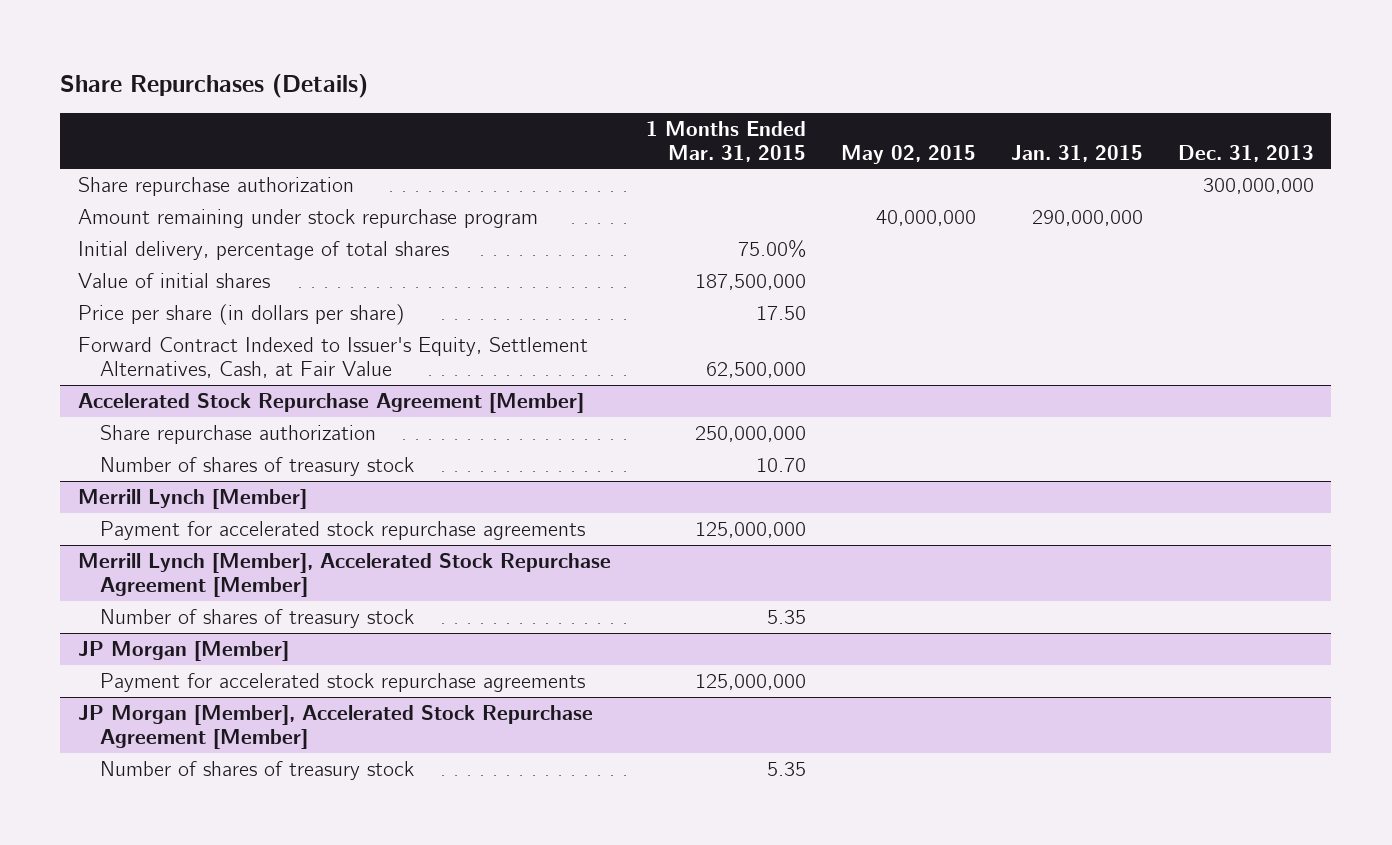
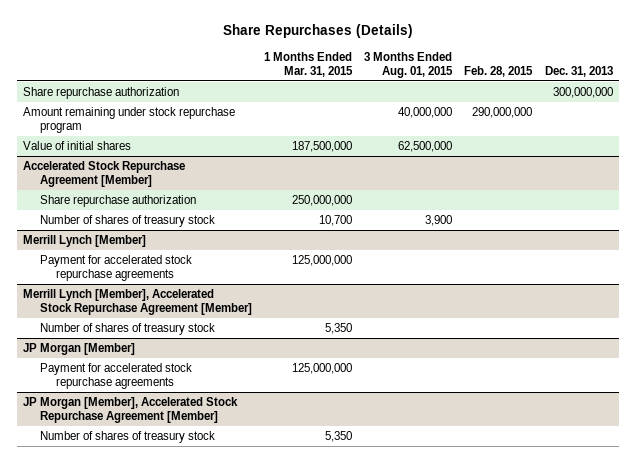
[840,144,976,164] May 02, 2015 -> none
[1010,144,1143,162] Jan. 31, 2015 -> none
none -> [364,51,454,78] 3 Months Ended Aug. 01, 2015
none -> [464,65,534,77] Feb. 28, 2015
[77,240,449,260] Initial delivery, percentage of total shares -> none
[77,303,405,325] Price per share (in dollars per share) -> none
[77,336,588,378] Forward Contract Indexed to Issuer's Equity, Settlement Alternatives, Cash, at Fair Value -> none
[755,457,806,472] 10.70 -> [319,214,353,226] 10,700
[766,609,806,624] 5.35 -> [325,322,353,334] 5,350
[766,761,806,776] 5.35 -> [325,430,353,442] 5,350

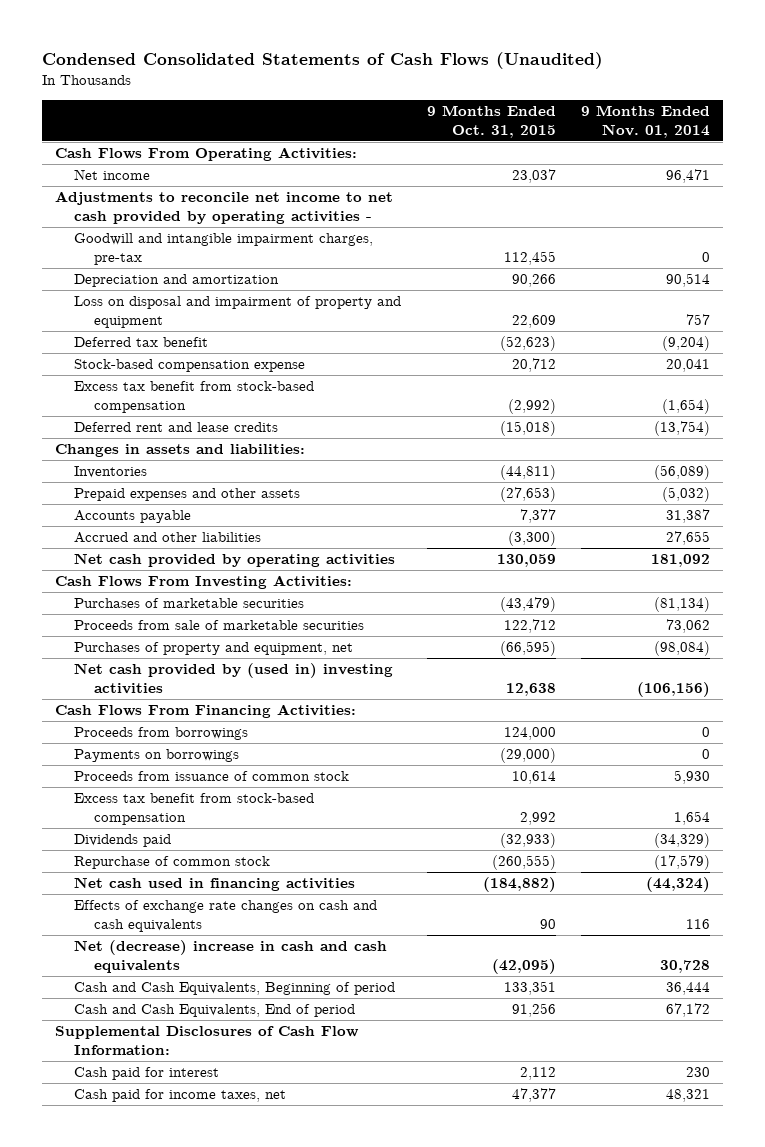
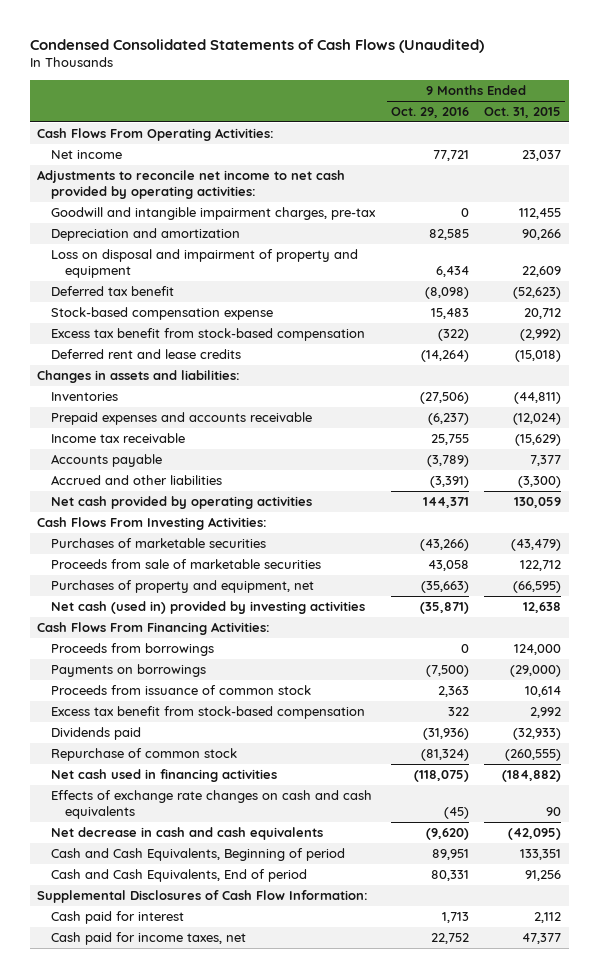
[581,105,711,138] 9 Months Ended Nov. 01, 2014 -> none
none -> [390,107,469,119] Oct. 29, 2016
[55,191,394,224] Adjustments to reconcile net income to net cash provided by operating activities - -> [37,169,346,200] Adjustments to reconcile net income to net cash provided by operating activities:
[74,488,301,502] Prepaid expenses and other assets -> [51,411,313,425] Prepaid expenses and accounts receivable
[499,487,556,503] (27,653) -> [513,412,562,425] (12,024)
none -> [51,432,186,443] Income tax receivable
[74,663,394,694] Net cash provided by (used in) investing activities -> [51,600,366,614] Net cash (used in) provided by investing activities
[74,940,388,973] Net (decrease) increase in cash and cash equivalents -> [51,826,324,840] Net decrease in cash and cash equivalents

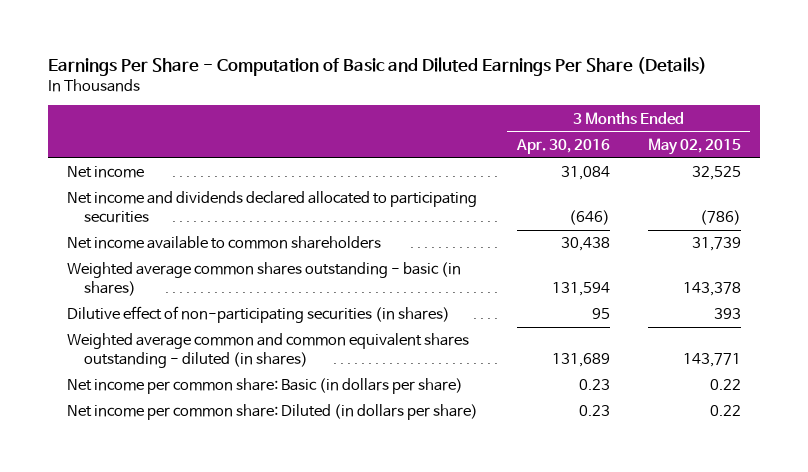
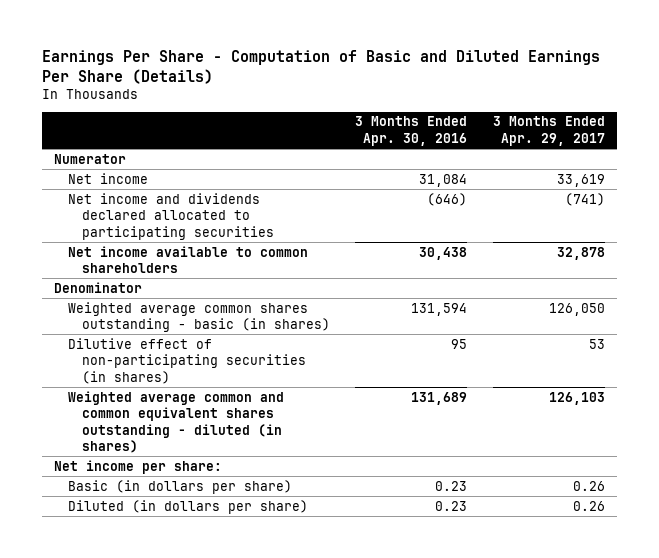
[647,137,741,155] May 02, 2015 -> none
none -> [492,116,605,146] 3 Months Ended Apr. 29, 2017
none -> [54,153,127,164] Numerator
none -> [54,281,143,293] Denominator
none -> [54,459,223,474] Net income per share:
[67,378,464,395] Net income per common share: Basic (in dollars per share) -> [68,479,293,494] Basic (in dollars per share)
[67,404,479,421] Net income per common share: Diluted (in dollars per share) -> [68,499,309,514] Diluted (in dollars per share)

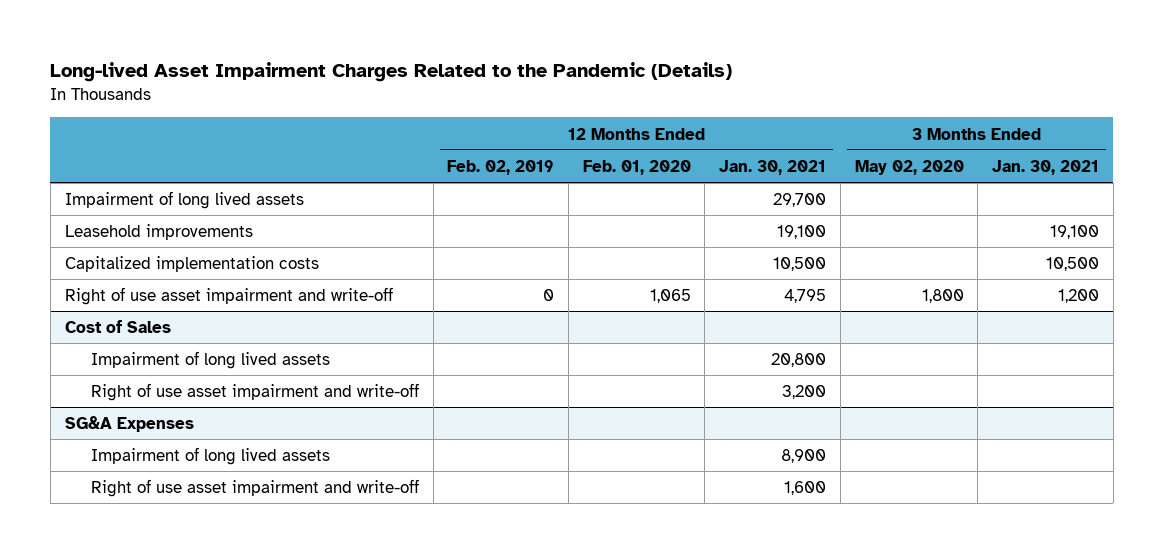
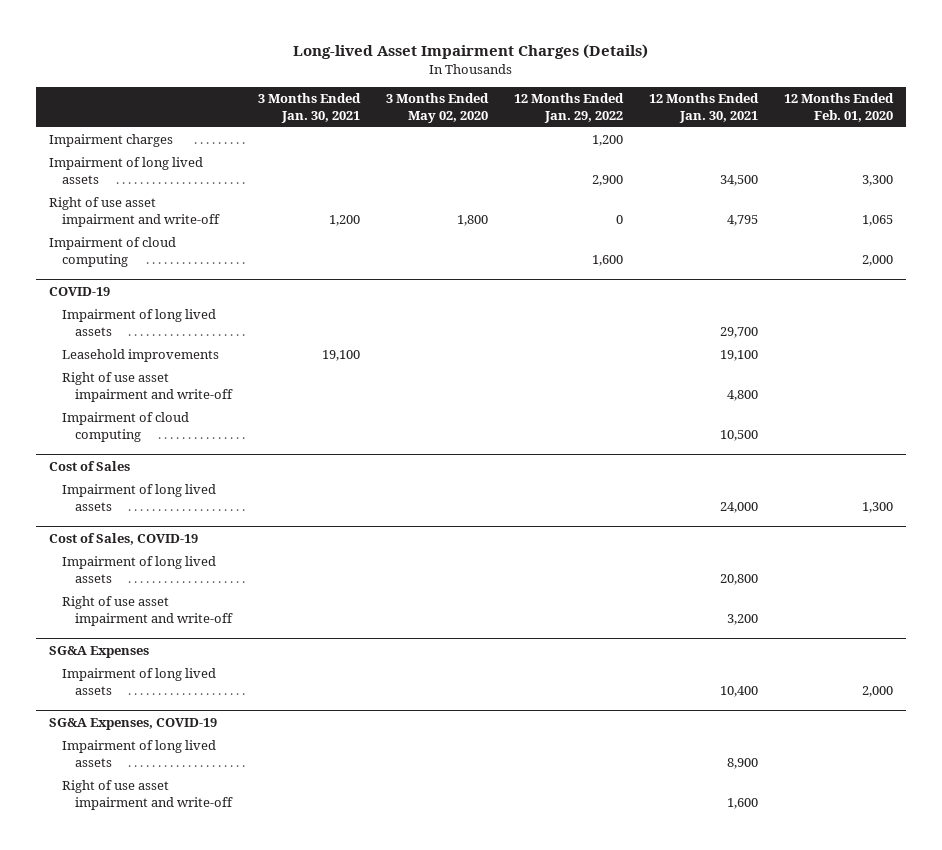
[50,62,733,83] Long-lived Asset Impairment Charges Related to the Pandemic (Details) -> [292,44,648,60] Long-lived Asset Impairment Charges (Details)
[447,159,555,175] Feb. 02, 2019 -> none
none -> [514,93,625,123] 12 Months Ended Jan. 29, 2022
none -> [48,134,173,148] Impairment charges
none -> [48,157,203,184] Impairment of long lived assets
[64,287,393,306] Right of use asset impairment and write-off -> [48,197,220,227] Right of use asset impairment and write-off
none -> [48,237,176,267] Impairment of cloud computing
none -> [48,286,110,296] COVID-19
[64,256,319,273] Capitalized implementation costs -> none
none -> [61,372,234,402] Right of use asset impairment and write-off
none -> [61,412,189,442] Impairment of cloud computing
none -> [61,484,216,511] Impairment of long lived assets
none -> [48,532,198,545] Cost of Sales, COVID-19
none -> [61,668,216,695] Impairment of long lived assets
none -> [48,717,217,730] SG&A Expenses, COVID-19

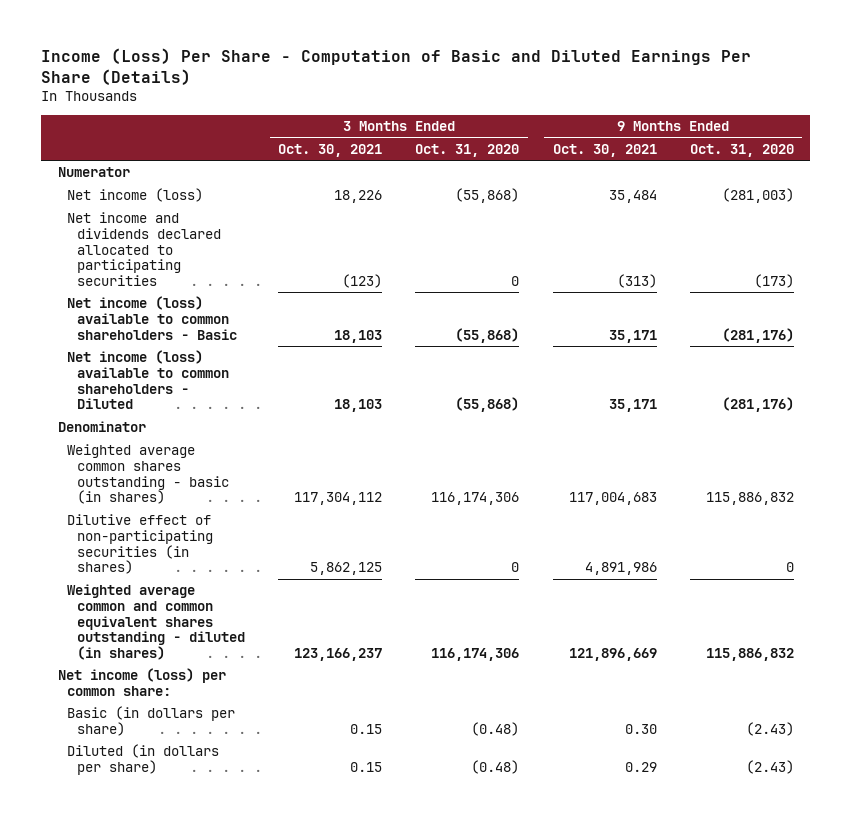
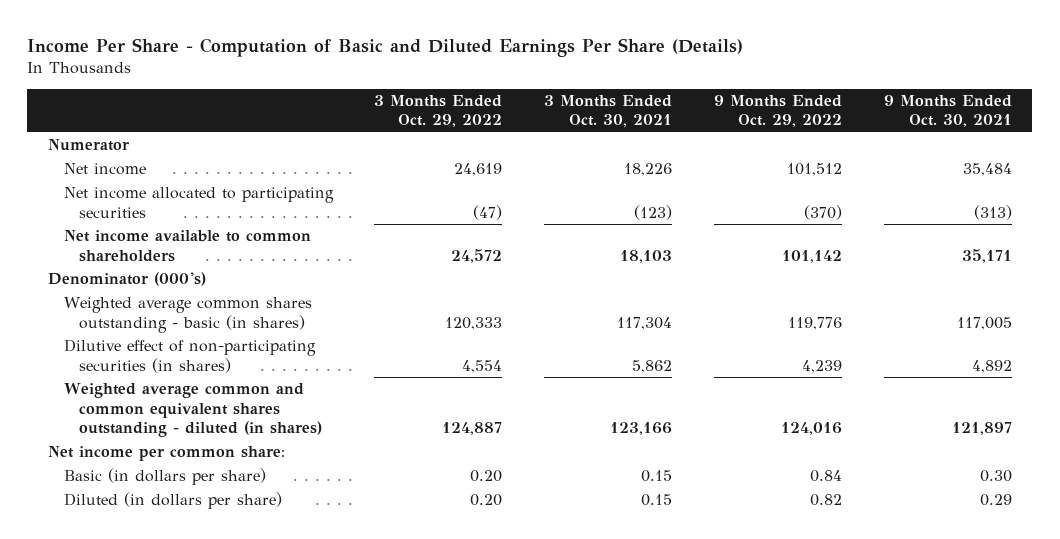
[41,48,752,85] Income (Loss) Per Share - Computation of Basic and Diluted Earnings Per Share (Details) -> [27,37,744,57] Income Per Share - Computation of Basic and Diluted Earnings Per Share (Details)
[415,143,520,157] Oct. 31, 2020 -> none
[689,143,794,157] Oct. 31, 2020 -> none
none -> [374,94,503,128] 3 Months Ended Oct. 29, 2022
none -> [713,94,842,128] 9 Months Ended Oct. 29, 2022
[67,350,230,410] Net income (loss) available to common shareholders - Diluted -> none
[67,188,204,203] Net income (loss) -> [63,163,146,176] Net income
[67,212,222,286] Net income and dividends declared allocated to participating securities -> [63,187,334,218] Net income allocated to participating securities
[67,296,238,340] Net income (loss) available to common shareholders - Basic -> [63,230,311,262] Net income available to common shareholders
[57,421,146,433] Denominator -> [47,272,206,287] Denominator (000's)
[294,492,383,506] 117,304,112 -> [617,316,673,330] 117,304
[568,492,657,506] 117,004,683 -> [956,316,1012,330] 117,005
[310,562,383,576] 5,862,125 -> [632,359,673,373] 5,862
[584,562,657,576] 4,891,986 -> [971,359,1012,373] 4,892
[294,647,383,661] 123,166,237 -> [610,422,673,436] 123,166
[568,647,657,661] 121,896,669 -> [951,422,1012,436] 121,897
[57,668,226,696] Net income (loss) per common share: -> [47,446,285,462] Net income per common share:

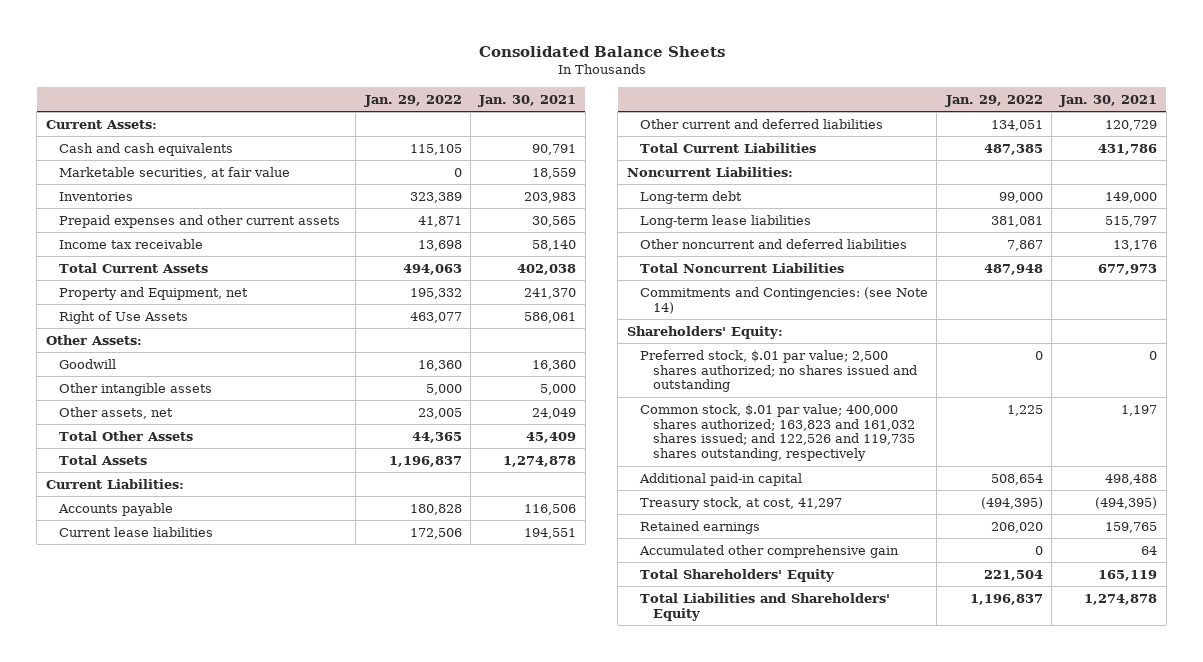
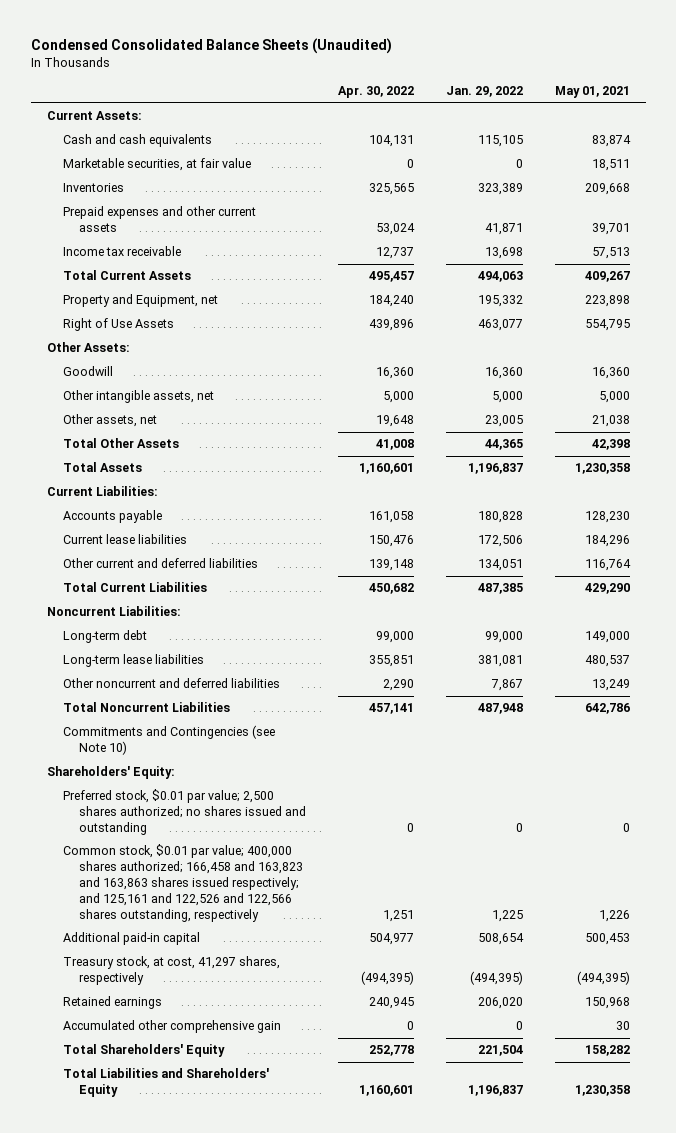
[478,45,725,57] Consolidated Balance Sheets -> [30,37,392,54] Condensed Consolidated Balance Sheets (Unaudited)
[478,94,577,107] Jan. 30, 2021 -> none
none -> [338,86,415,99] Apr. 30, 2022
none -> [554,86,630,99] May 01, 2021
[58,382,212,396] Other intangible assets -> [63,390,215,404] Other intangible assets, net
[639,286,928,314] Commitments and Contingencies: (see Note 14) -> [63,725,276,756] Commitments and Contingencies (see Note 10)
[639,349,918,393] Preferred stock, $.01 par value; 2,500 shares authorized; no shares issued and outstanding -> [63,789,307,835] Preferred stock, $0.01 par value; 2,500 shares authorized; no shares issued and outstanding
[639,403,916,462] Common stock, $.01 par value; 400,000 shares authorized; 163,823 and 161,032 shares issued; and 122,526 and 119,735 shares outstanding, respectively -> [63,844,304,922] Common stock, $0.01 par value; 400,000 shares authorized; 166,458 and 163,823 and 163,863 shares issued respectively; and 125,161 and 122,526 and 122,566 shares outstanding, respectively
[639,496,842,510] Treasury stock, at cost, 41,297 -> [63,956,281,986] Treasury stock, at cost, 41,297 shares, respectively

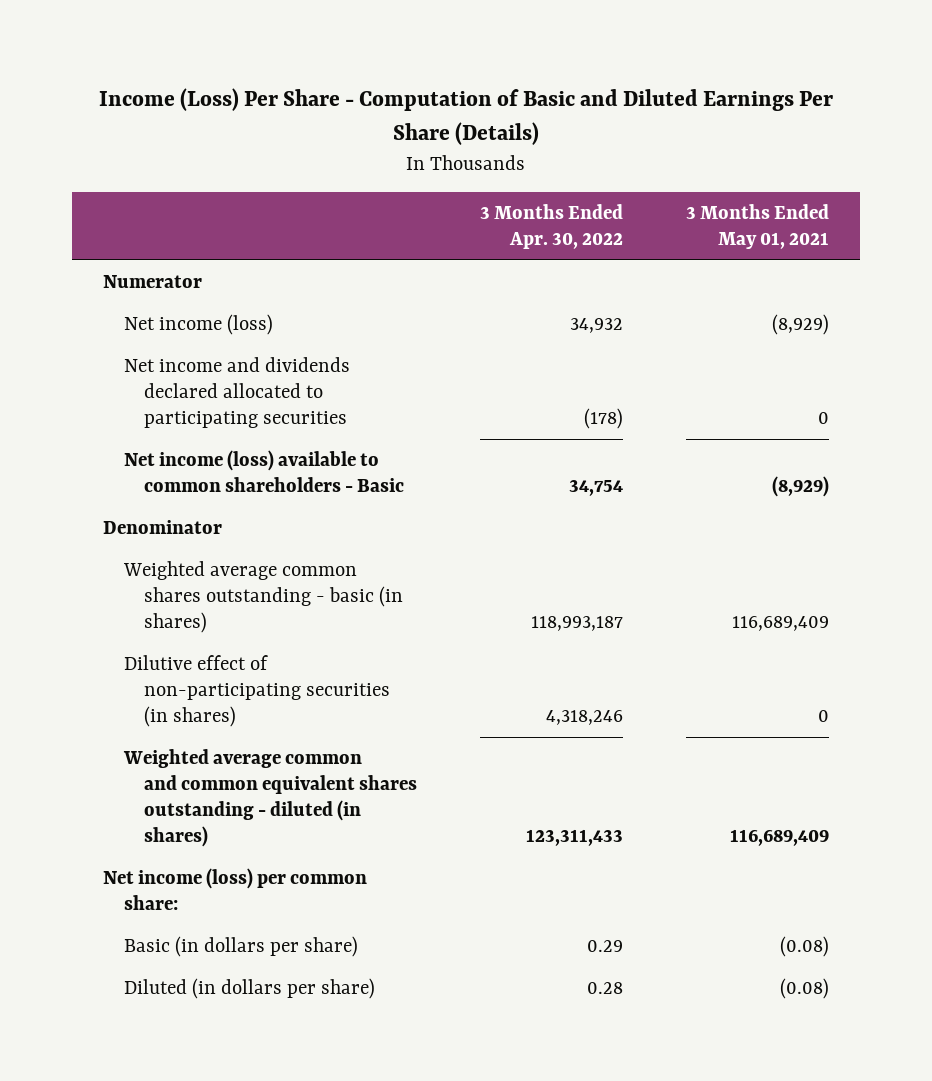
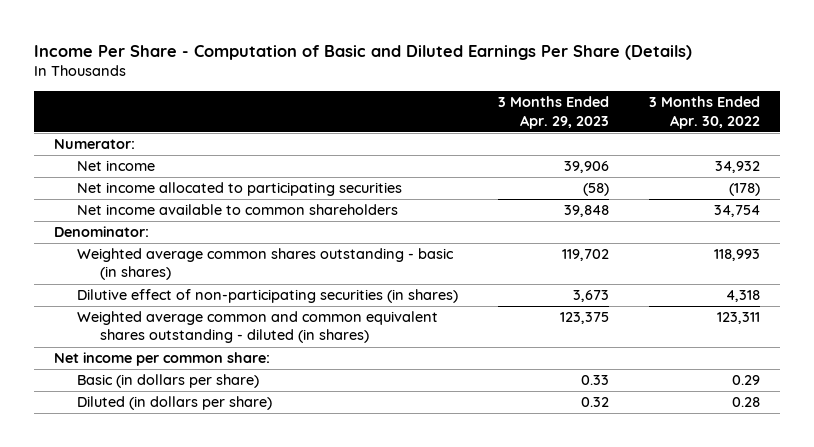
[99,88,834,146] Income (Loss) Per Share - Computation of Basic and Diluted Earnings Per Share (Details) -> [34,44,693,60] Income Per Share - Computation of Basic and Diluted Earnings Per Share (Details)
[685,203,829,249] 3 Months Ended May 01, 2021 -> none
none -> [497,96,609,129] 3 Months Ended Apr. 29, 2023
[103,275,203,289] Numerator -> [54,139,136,150] Numerator:
[123,314,273,336] Net income (loss) -> [77,160,156,172] Net income
[123,357,350,429] Net income and dividends declared allocated to participating securities -> [77,182,403,197] Net income allocated to participating securities
[123,450,405,493] Net income (loss) available to common shareholders - Basic -> [77,204,399,216] Net income available to common shareholders
[103,520,223,535] Denominator -> [54,226,150,238] Denominator:
[530,616,623,632] 118,993,187 -> [713,249,760,262] 118,993
[545,710,623,726] 4,318,246 -> [725,290,760,303] 4,318
[525,829,623,847] 123,311,433 -> [716,312,760,325] 123,311
[103,868,368,911] Net income (loss) per common share: -> [54,352,271,367] Net income per common share:

